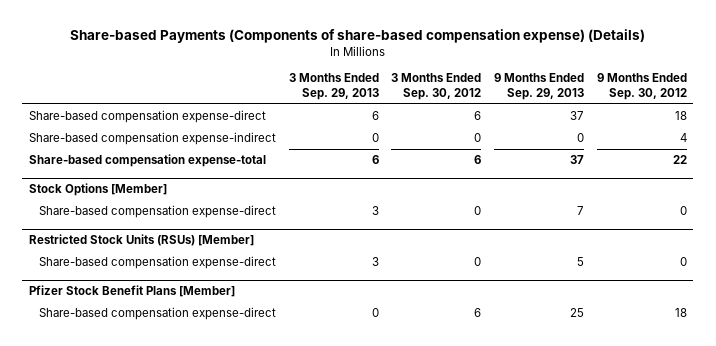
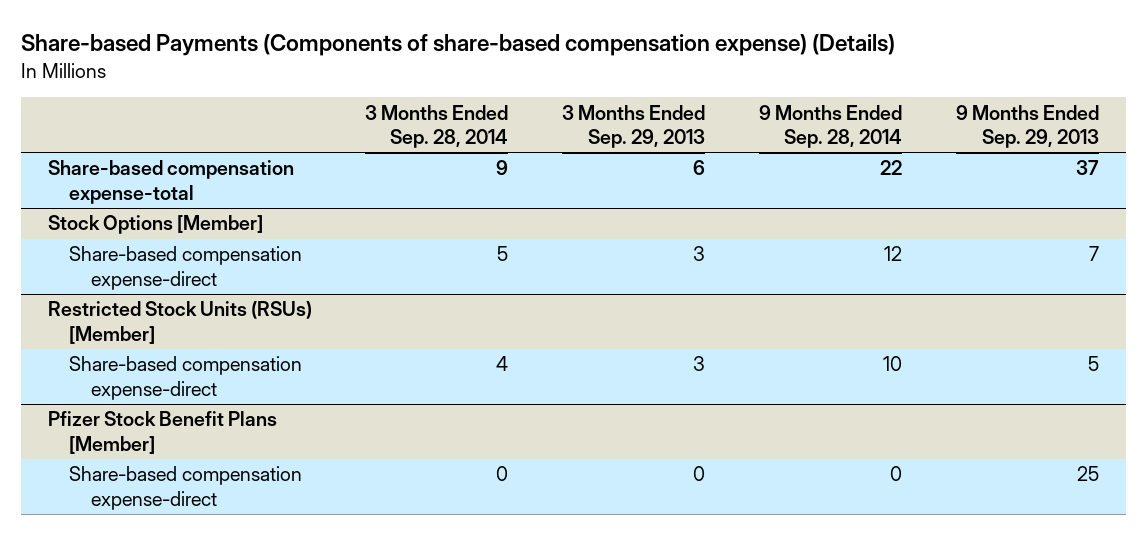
[391,73,482,101] 3 Months Ended Sep. 30, 2012 -> none
[596,73,687,101] 9 Months Ended Sep. 30, 2012 -> none
none -> [365,104,509,149] 3 Months Ended Sep. 28, 2014
none -> [758,104,902,149] 9 Months Ended Sep. 28, 2014
[28,109,266,123] Share-based compensation expense-direct -> none
[28,131,276,145] Share-based compensation expense-indirect -> none

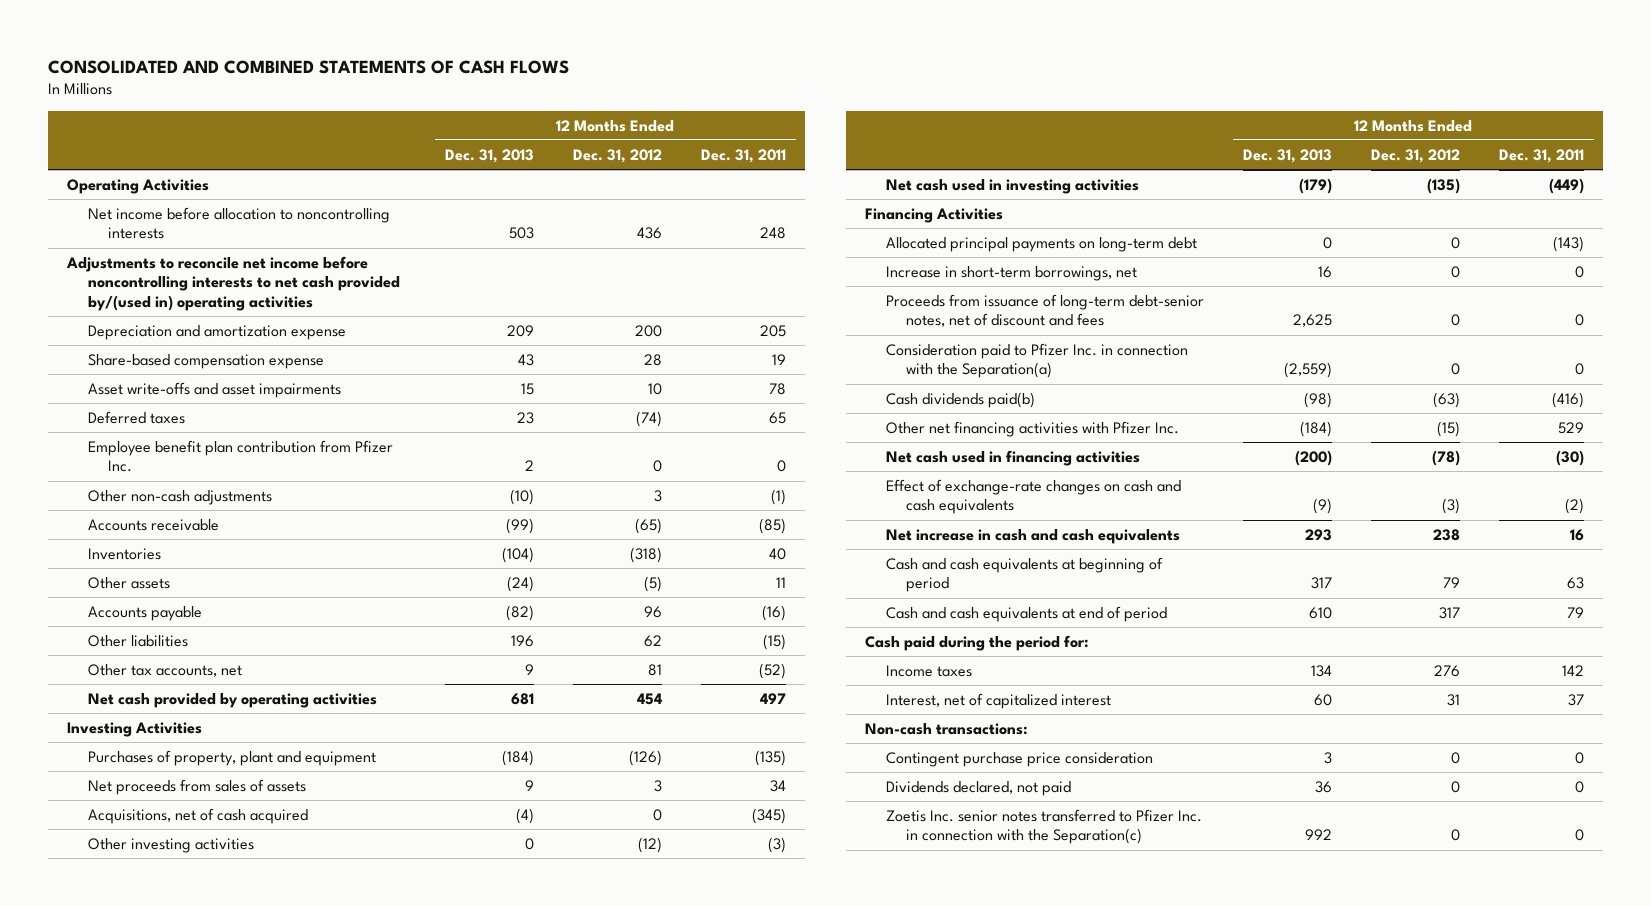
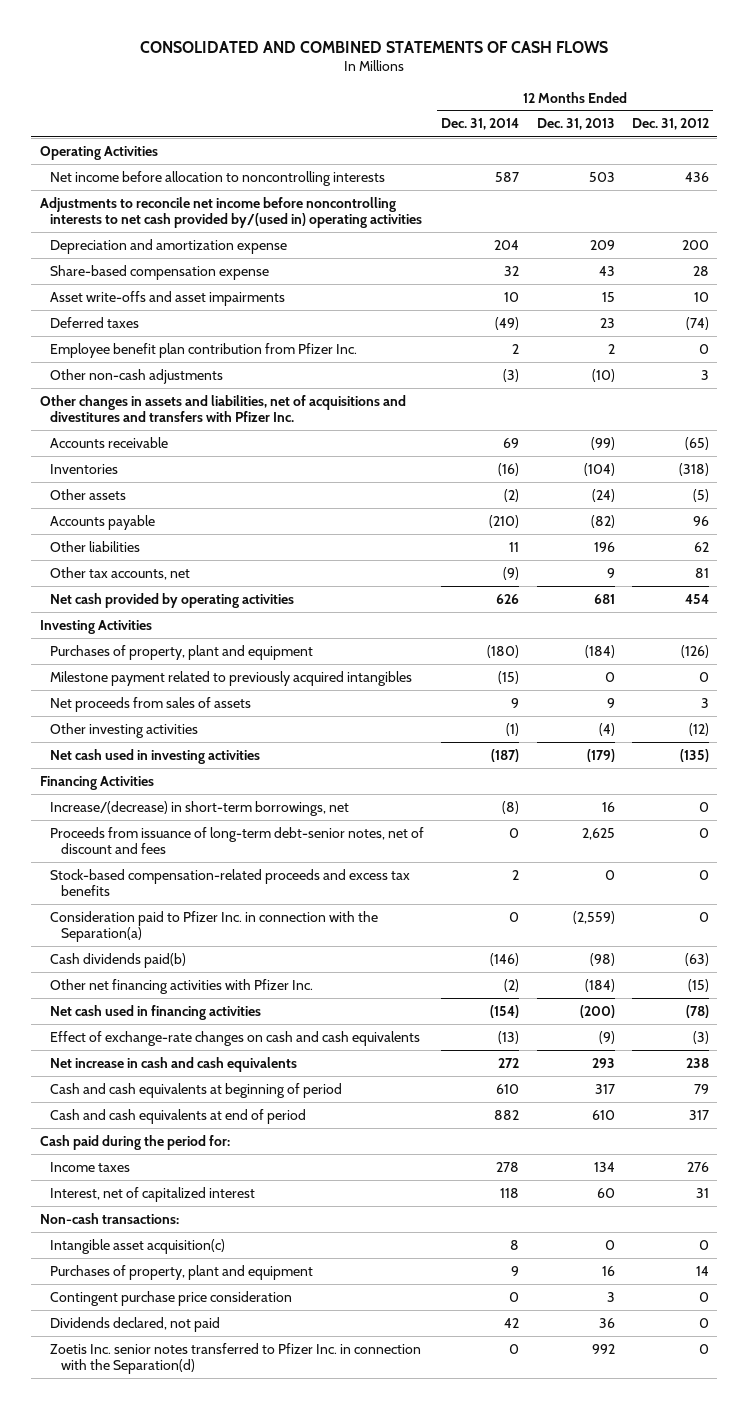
[700,148,786,163] Dec. 31, 2011 -> none
none -> [441,118,520,131] Dec. 31, 2014
none -> [39,394,406,423] Other changes in assets and liabilities, net of acquisitions and divestitures and transfers with Pfizer Inc.
none -> [50,670,413,686] Milestone payment related to previously acquired intangibles
[87,807,308,824] Acquisitions, net of cash acquired -> none
[524,837,534,850] 0 -> [598,722,615,736] (4)
[885,236,1197,252] Allocated principal payments on long-term debt -> none
[885,265,1137,281] Increase in short-term borrowings, net -> [50,800,350,816] Increase/(decrease) in short-term borrowings, net
none -> [50,868,411,897] Stock-based compensation-related proceeds and excess tax benefits
none -> [50,1238,226,1254] Intangible asset acquisition(c)
none -> [50,1264,314,1280] Purchases of property, plant and equipment
[885,808,1202,845] Zoetis Inc. senior notes transferred to Pfizer Inc. in connection with the Separation(c) -> [50,1342,422,1375] Zoetis Inc. senior notes transferred to Pfizer Inc. in connection with the Separation(d)

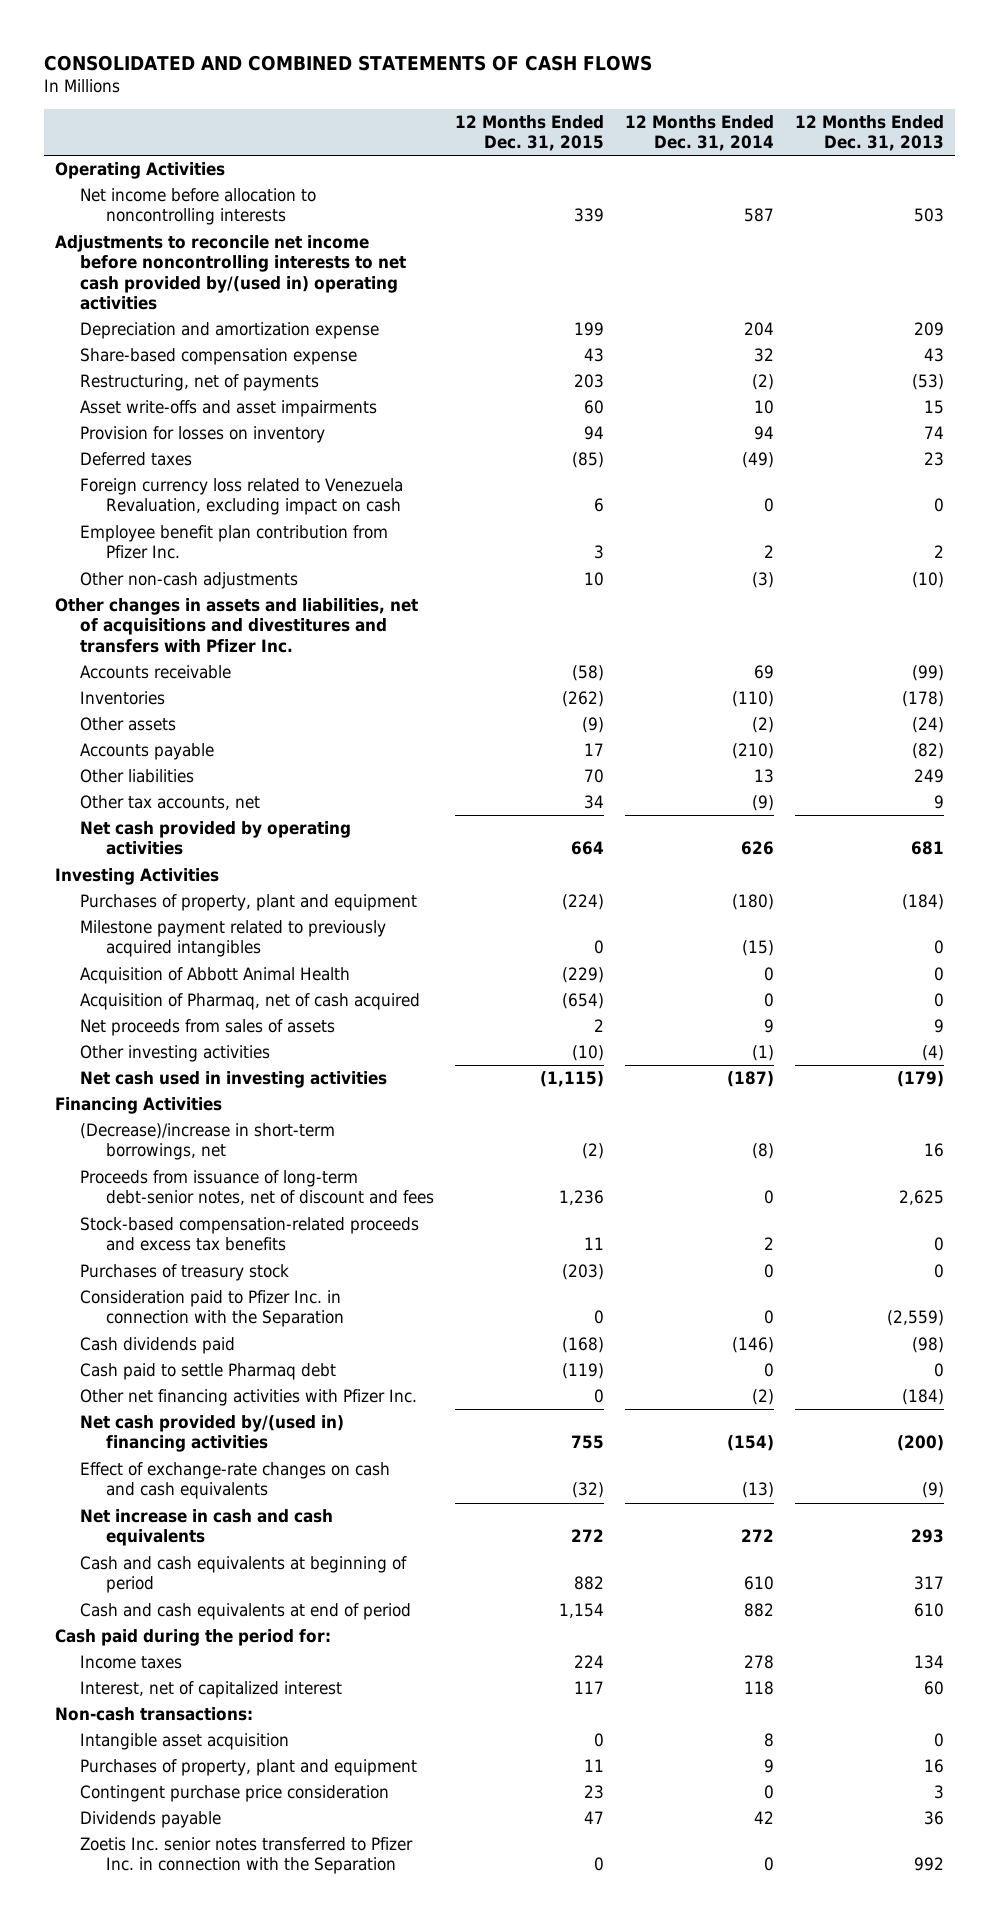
[631,118,709,131] Dec. 31, 2012 -> none
none -> [455,114,605,152] 12 Months Ended Dec. 31, 2015
none -> [80,374,320,392] Restructuring, net of payments
none -> [80,426,326,444] Provision for losses on inventory
none -> [80,478,404,516] Foreign currency loss related to Venezuela Revaluation, excluding impact on cash
[498,462,520,476] (16) -> [732,691,775,708] (110)
[583,462,615,476] (104) -> [902,691,945,708] (178)
[509,541,520,552] 11 -> [754,769,775,784] 13
[593,541,615,552] 196 -> [914,769,945,784] 249
none -> [80,967,351,985] Acquisition of Abbott Animal Health
none -> [80,993,421,1011] Acquisition of Pharmaq, net of cash acquired
[50,800,350,816] Increase/(decrease) in short-term borrowings, net -> [80,1123,336,1161] (Decrease)/increase in short-term borrowings, net
none -> [80,1264,290,1282] Purchases of treasury stock
[50,910,379,943] Consideration paid to Pfizer Inc. in connection with the Separation(a) -> [80,1290,344,1328] Consideration paid to Pfizer Inc. in connection with the Separation
[50,952,187,968] Cash dividends paid(b) -> [80,1337,236,1355] Cash dividends paid
none -> [80,1363,337,1381] Cash paid to settle Pharmaq debt
[50,1004,262,1020] Net cash used in financing activities -> [80,1415,345,1453] Net cash provided by/(used in) financing activities
[50,1238,226,1254] Intangible asset acquisition(c) -> [80,1733,290,1751] Intangible asset acquisition
[50,1316,221,1332] Dividends declared, not paid -> [80,1811,222,1829] Dividends payable
[50,1342,422,1375] Zoetis Inc. senior notes transferred to Pfizer Inc. in connection with the Separation(d) -> [80,1837,414,1875] Zoetis Inc. senior notes transferred to Pfizer Inc. in connection with the Separation

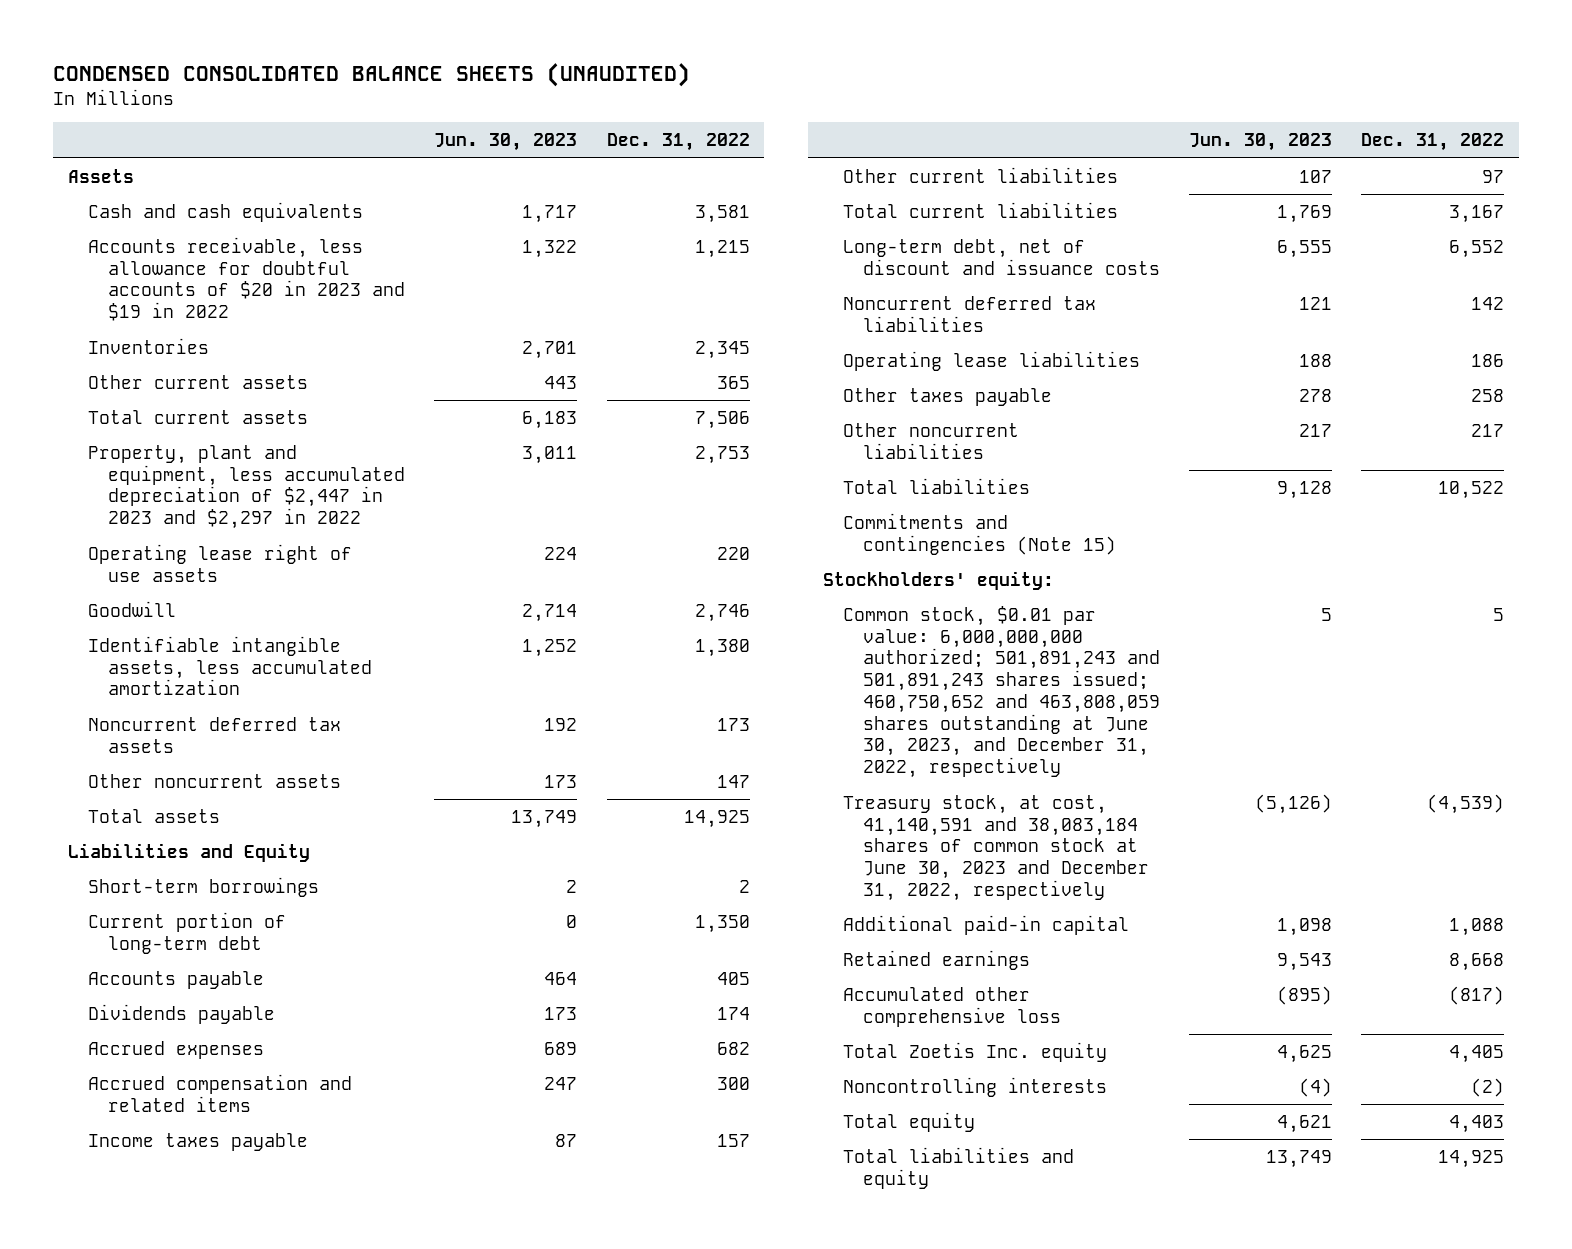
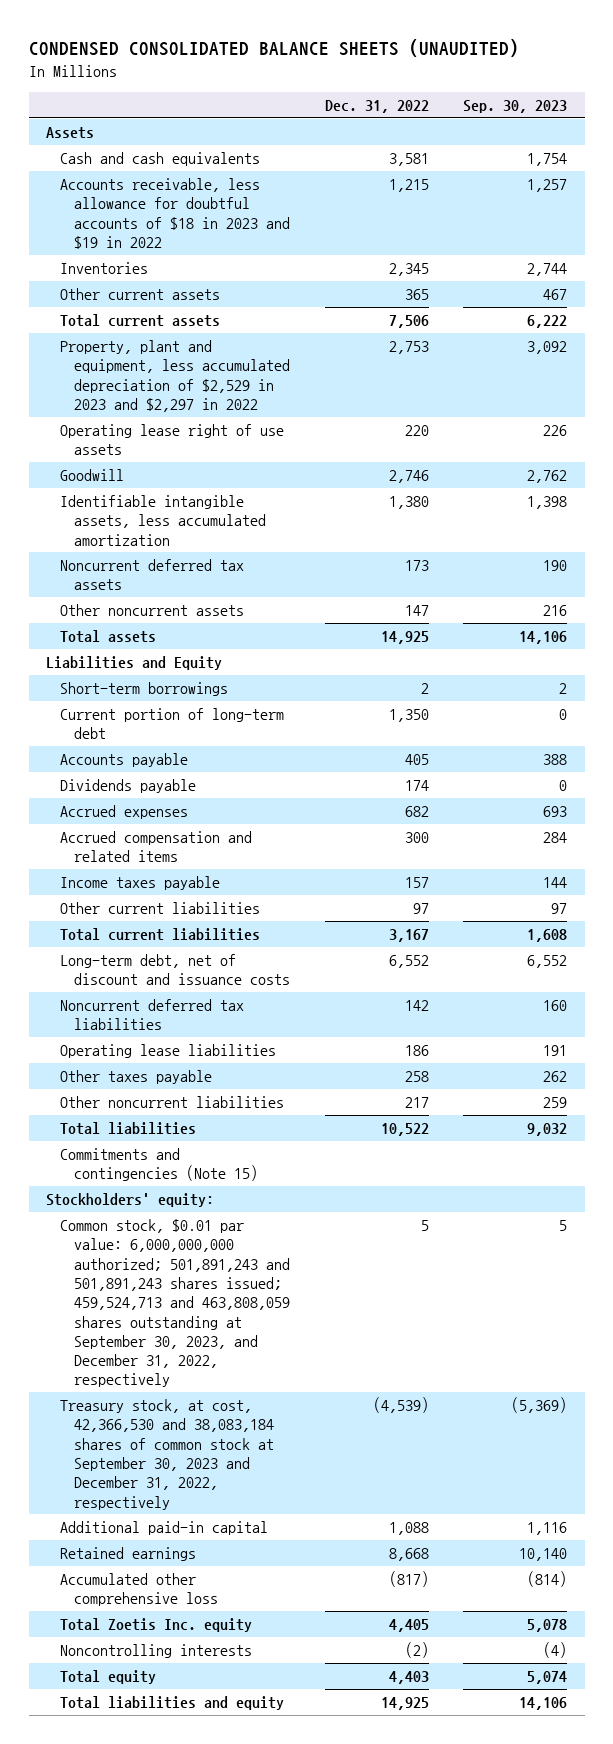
[434,133,578,152] Jun. 30, 2023 -> none
none -> [463,100,568,114] Sep. 30, 2023
[88,236,406,322] Accounts receivable, less allowance for doubtful accounts of $20 in 2023 and $19 in 2022 -> [60,178,291,249] Accounts receivable, less allowance for doubtful accounts of $18 in 2023 and $19 in 2022
[88,444,406,530] Property, plant and equipment, less accumulated depreciation of $2,447 in 2023 and $2,297 in 2022 -> [60,340,291,412] Property, plant and equipment, less accumulated depreciation of $2,529 in 2023 and $2,297 in 2022
[842,605,1160,779] Common stock, $0.01 par value: 6,000,000,000 authorized; 501,891,243 and 501,891,243 shares issued; 460,750,652 and 463,808,059 shares outstanding at June 30, 2023, and December 31, 2022, respectively -> [60,1219,291,1388] Common stock, $0.01 par value: 6,000,000,000 authorized; 501,891,243 and 501,891,243 shares issued; 459,524,713 and 463,808,059 shares outstanding at September 30, 2023, and December 31, 2022, respectively
[842,794,1149,901] Treasury stock, at cost, 41,140,591 and 38,083,184 shares of common stock at June 30, 2023 and December 31, 2022, respectively -> [60,1399,275,1510] Treasury stock, at cost, 42,366,530 and 38,083,184 shares of common stock at September 30, 2023 and December 31, 2022, respectively

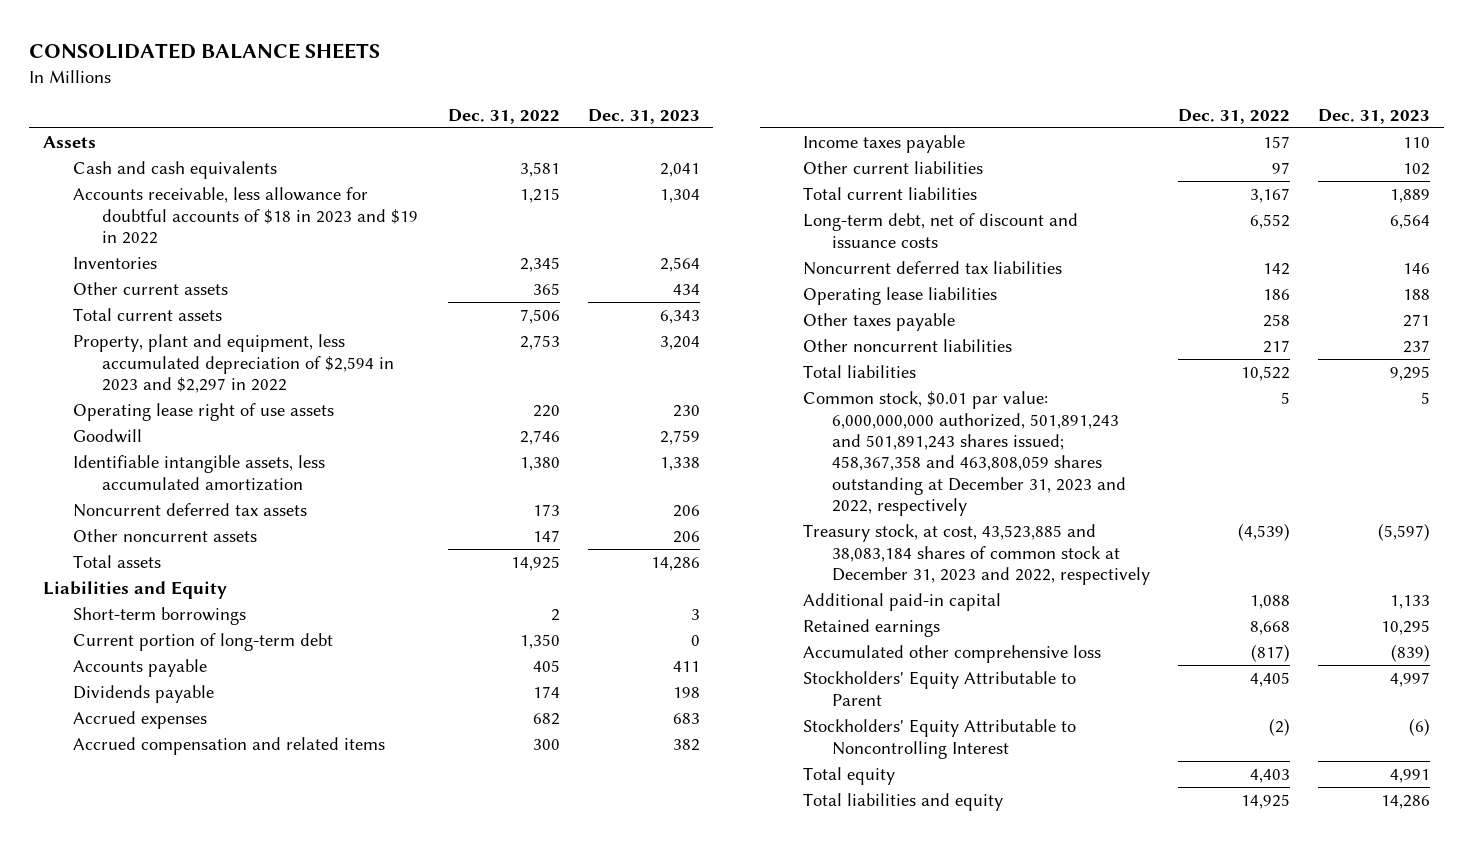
[28,38,519,57] CONDENSED CONSOLIDATED BALANCE SHEETS (UNAUDITED) -> [29,42,381,59] CONSOLIDATED BALANCE SHEETS
[463,100,568,114] Sep. 30, 2023 -> none
none -> [587,108,700,124] Dec. 31, 2023
[60,340,291,412] Property, plant and equipment, less accumulated depreciation of $2,529 in 2023 and $2,297 in 2022 -> [72,334,394,393] Property, plant and equipment, less accumulated depreciation of $2,594 in 2023 and $2,297 in 2022
[60,1148,259,1182] Commitments and contingencies (Note 15) -> none
[46,1193,215,1208] Stockholders' equity: -> none
[60,1219,291,1388] Common stock, $0.01 par value: 6,000,000,000 authorized; 501,891,243 and 501,891,243 shares issued; 459,524,713 and 463,808,059 shares outstanding at September 30, 2023, and December 31, 2022, respectively -> [802,391,1127,517] Common stock, $0.01 par value: 6,000,000,000 authorized, 501,891,243 and 501,891,243 shares issued; 458,367,358 and 463,808,059 shares outstanding at December 31, 2023 and 2022, respectively
[60,1399,275,1510] Treasury stock, at cost, 42,366,530 and 38,083,184 shares of common stock at September 30, 2023 and December 31, 2022, respectively -> [802,524,1151,585] Treasury stock, at cost, 43,523,885 and 38,083,184 shares of common stock at December 31, 2023 and 2022, respectively
[60,1618,253,1633] Total Zoetis Inc. equity -> [802,671,1076,706] Stockholders' Equity Attributable to Parent
[60,1644,253,1659] Noncontrolling interests -> [802,719,1076,759] Stockholders' Equity Attributable to Noncontrolling Interest

